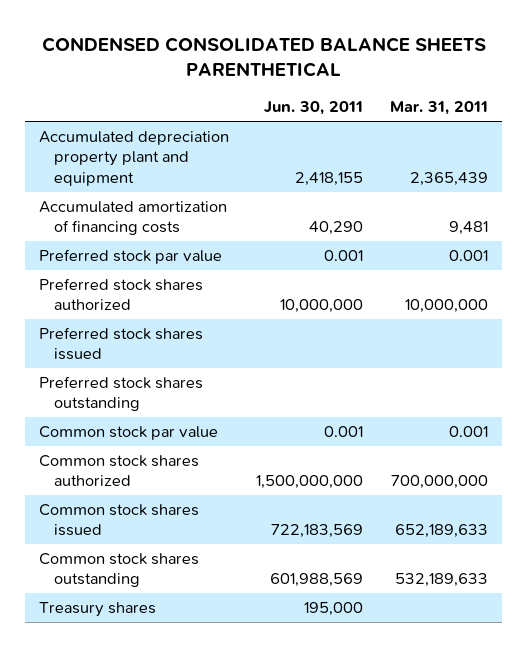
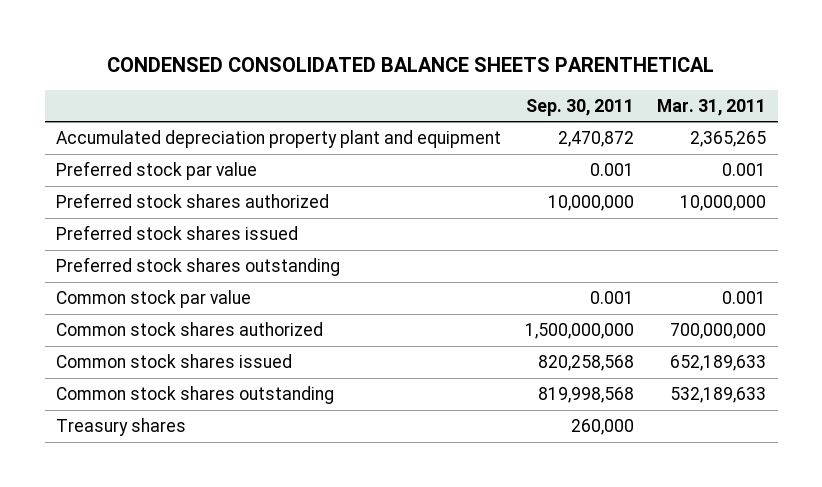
[264,101,364,116] Jun. 30, 2011 -> none
none -> [525,98,634,116] Sep. 30, 2011
[38,201,227,236] Accumulated amortization of financing costs -> none
[410,171,489,186] 2,365,439 -> [689,131,766,148] 2,365,265

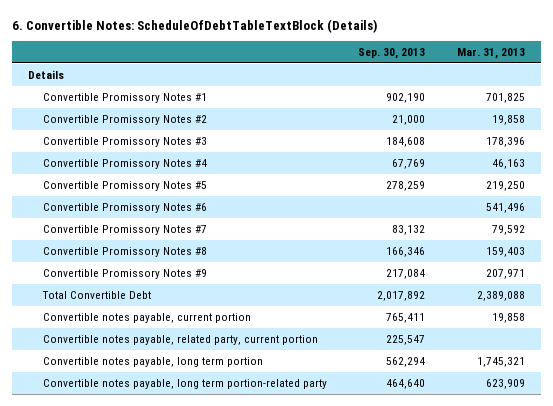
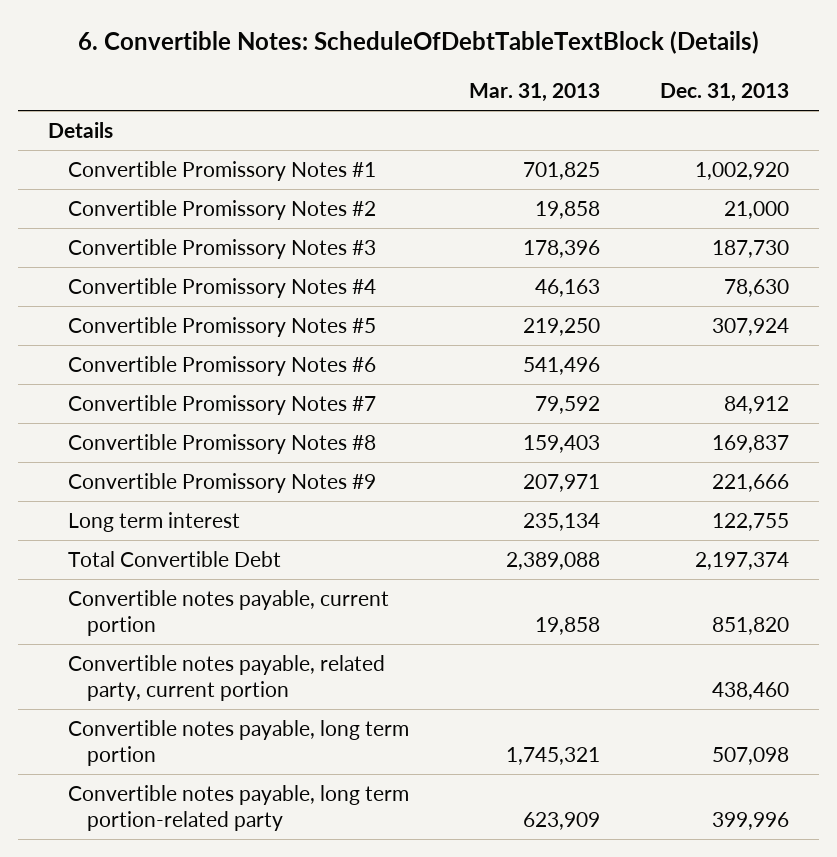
[358,48,426,60] Sep. 30, 2013 -> none
none -> [659,82,789,102] Dec. 31, 2013
none -> [67,512,240,533] Long term interest

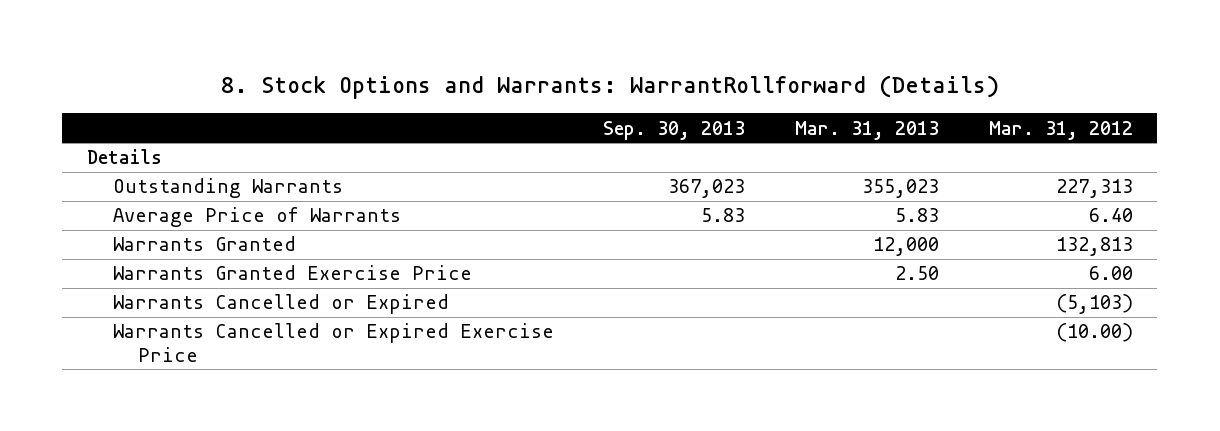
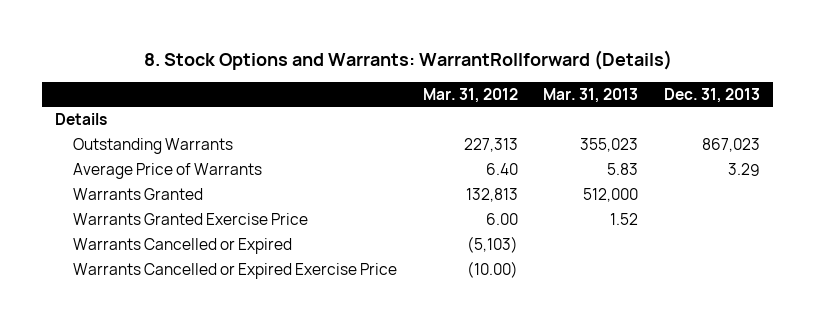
[603,120,746,140] Sep. 30, 2013 -> none
none -> [664,87,761,103] Dec. 31, 2013
[872,237,939,257] 12,000 -> [583,188,639,203] 512,000
[894,266,939,281] 2.50 -> [610,213,639,226] 1.52

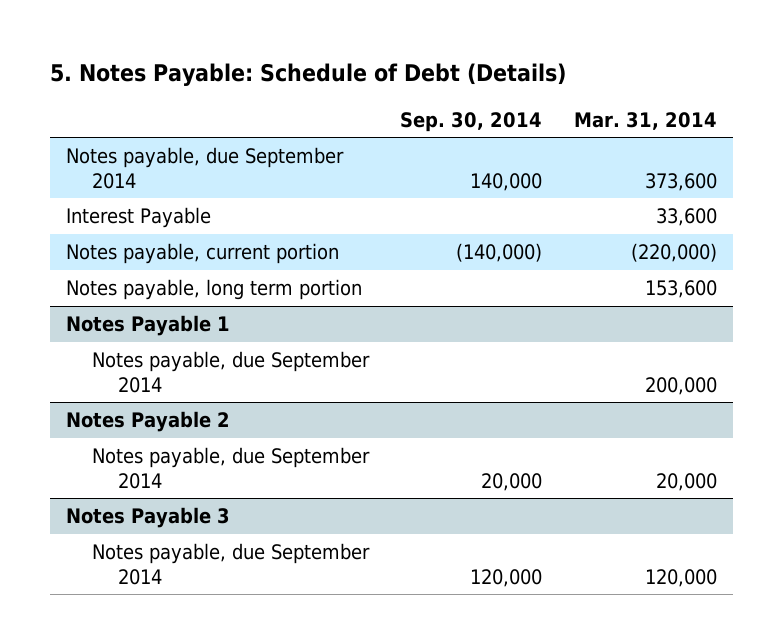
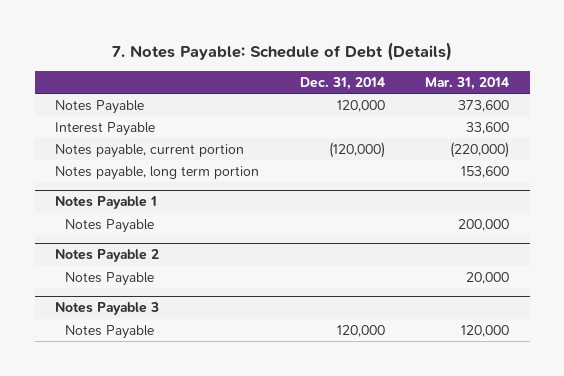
[50,63,567,87] 5. Notes Payable: Schedule of Debt (Details) -> [112,41,453,61] 7. Notes Payable: Schedule of Debt (Details)
[400,111,543,132] Sep. 30, 2014 -> none
none -> [299,76,385,90] Dec. 31, 2014
[66,147,345,189] Notes payable, due September 2014 -> [54,99,144,114] Notes Payable
[91,351,370,393] Notes payable, due September 2014 -> [65,218,155,233] Notes Payable
[91,447,370,489] Notes payable, due September 2014 -> [65,271,155,286] Notes Payable
[91,543,370,585] Notes payable, due September 2014 -> [65,324,155,339] Notes Payable

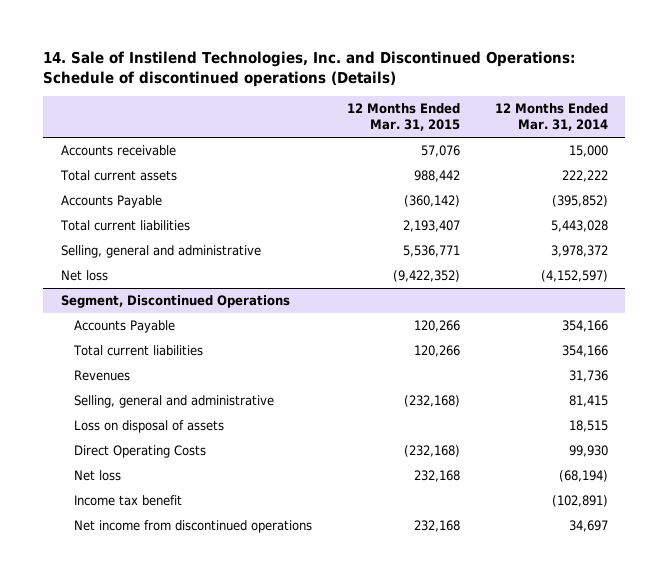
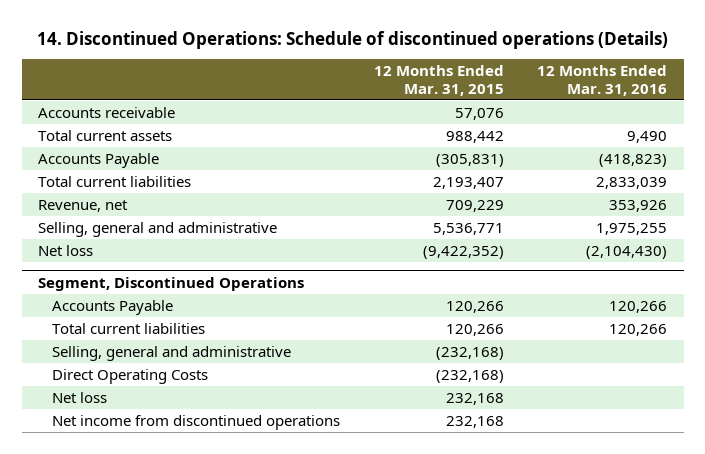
[43,51,576,88] 14. Sale of Instilend Technologies, Inc. and Discontinued Operations: Schedule of discontinued operations (Details) -> [36,30,668,49] 14. Discontinued Operations: Schedule of discontinued operations (Details)
[494,103,608,132] 12 Months Ended Mar. 31, 2014 -> none
none -> [536,65,667,96] 12 Months Ended Mar. 31, 2016
[403,195,460,208] (360,142) -> [435,153,504,167] (305,831)
none -> [38,199,129,212] Revenue, net
[73,370,130,382] Revenues -> none
[73,420,224,434] Loss on disposal of assets -> none
[73,495,182,507] Income tax benefit -> none

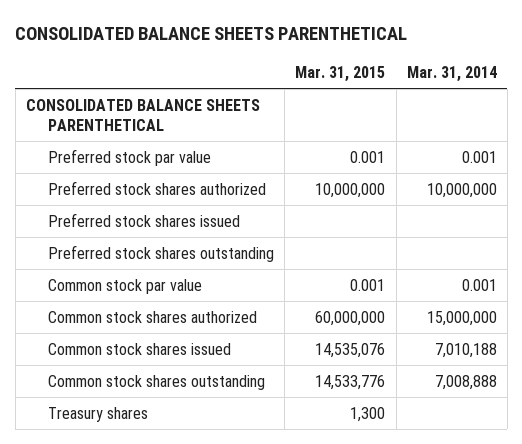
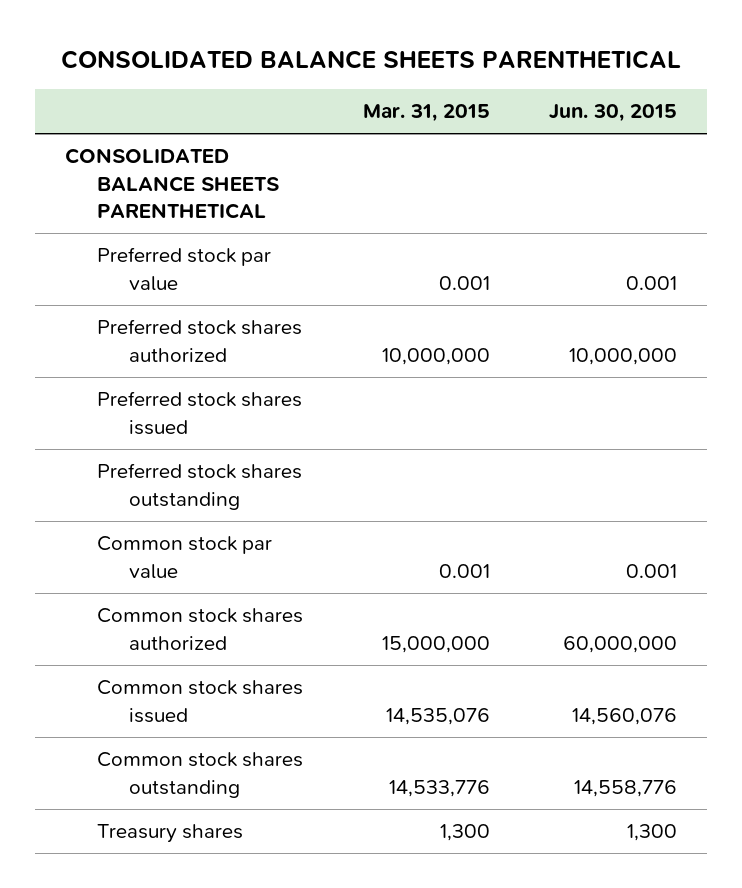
[406,66,497,83] Mar. 31, 2014 -> none
none -> [549,104,678,123] Jun. 30, 2015
[315,310,386,326] 60,000,000 -> [381,635,490,653] 15,000,000

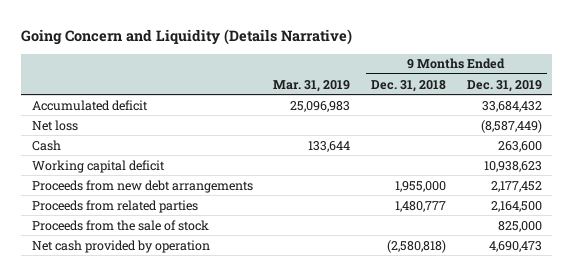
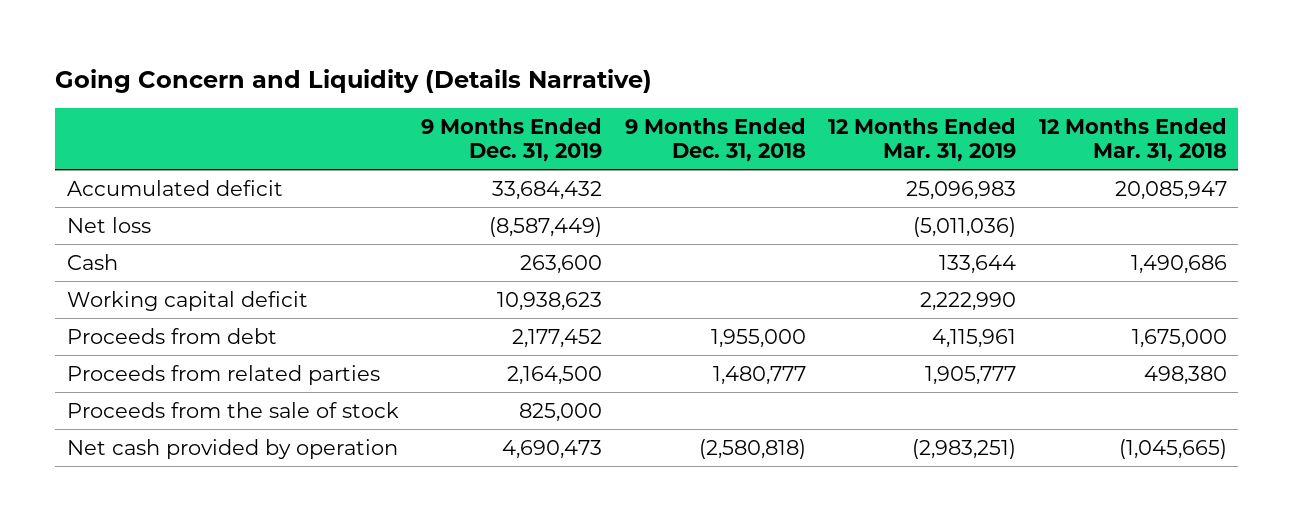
[273,79,351,92] Mar. 31, 2019 -> none
none -> [828,117,1017,163] 12 Months Ended Mar. 31, 2019
none -> [1038,117,1227,163] 12 Months Ended Mar. 31, 2018
[31,179,253,193] Proceeds from new debt arrangements -> [66,327,277,344] Proceeds from debt

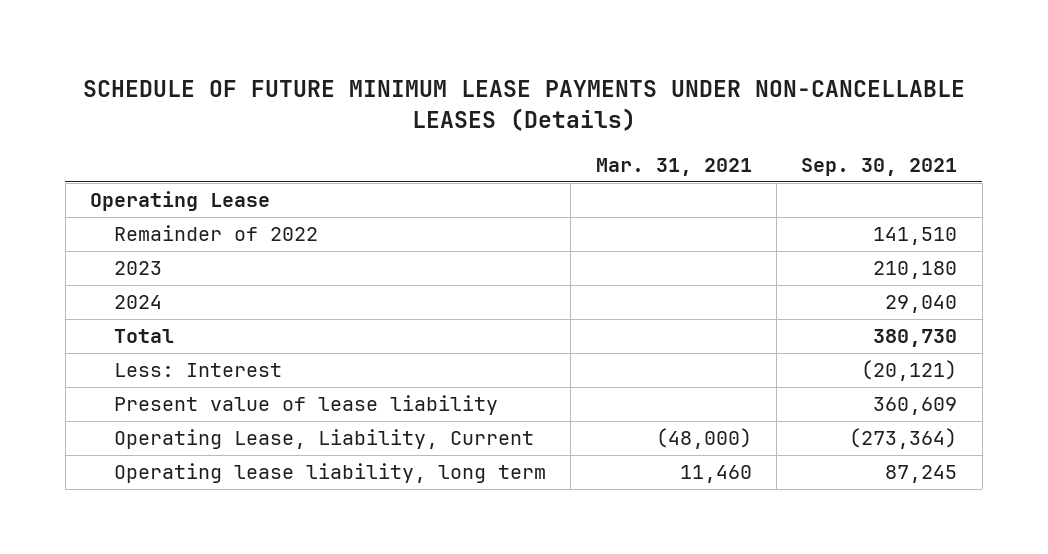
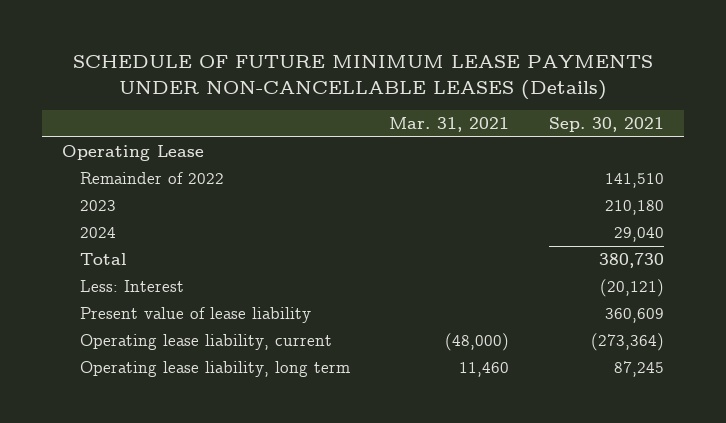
[113,429,534,450] Operating Lease, Liability, Current -> [79,334,332,351] Operating lease liability, current

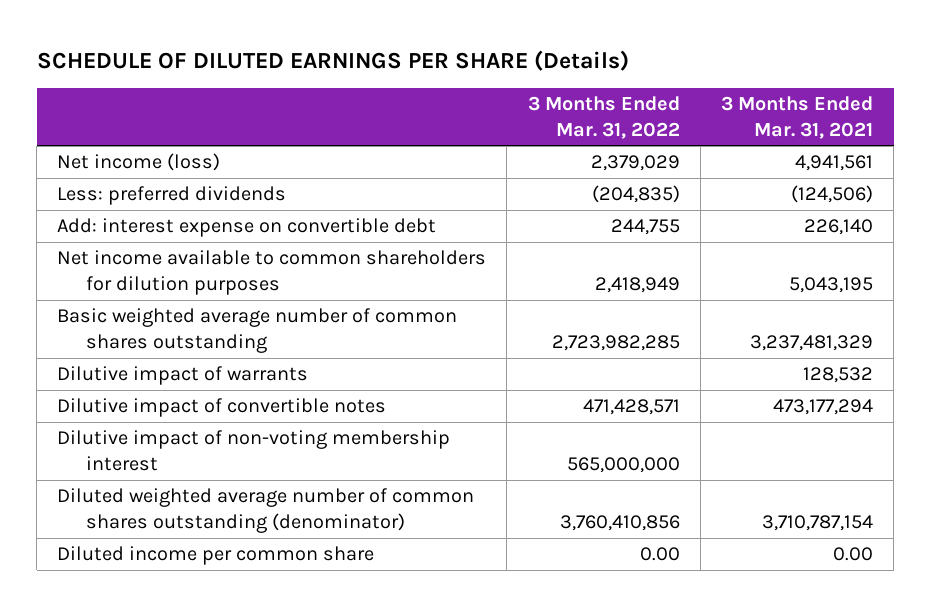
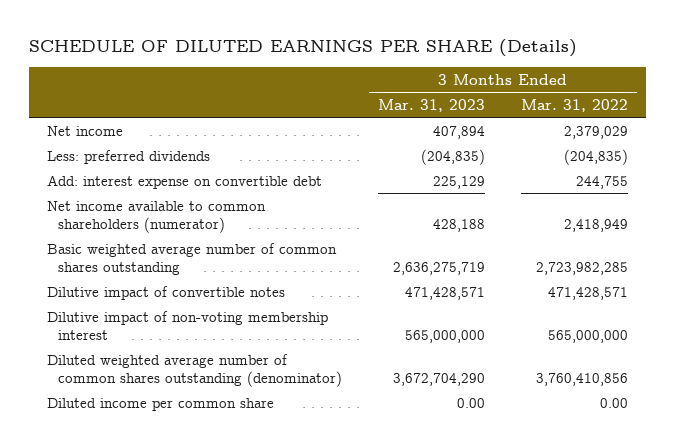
[721,95,874,139] 3 Months Ended Mar. 31, 2021 -> none
none -> [377,98,485,112] Mar. 31, 2023
[57,153,221,172] Net income (loss) -> [46,125,123,136] Net income
[57,250,487,296] Net income available to common shareholders for dilution purposes -> [46,200,266,234] Net income available to common shareholders (numerator)
[57,366,309,386] Dilutive impact of warrants -> none

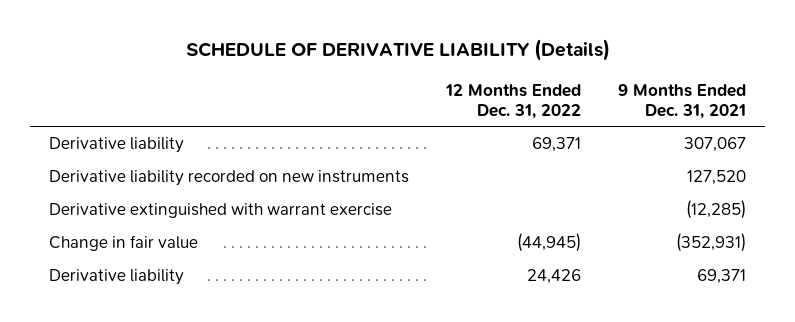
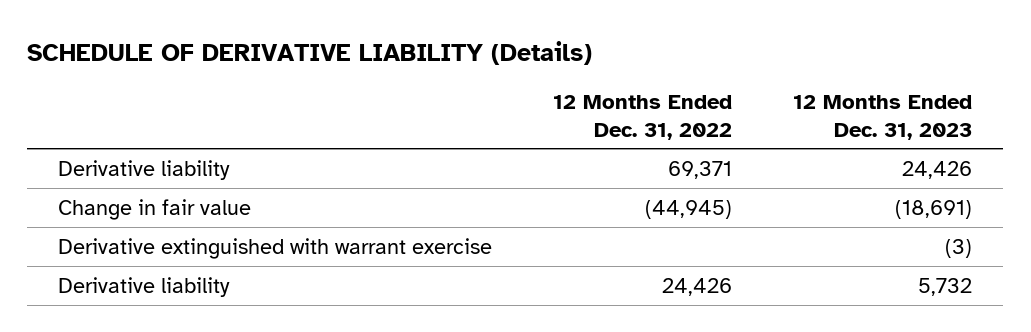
[618,83,747,119] 9 Months Ended Dec. 31, 2021 -> none
none -> [793,95,973,140] 12 Months Ended Dec. 31, 2023
[48,170,409,187] Derivative liability recorded on new instruments -> none
[48,203,392,219] Derivative extinguished with warrant exercise -> [58,237,493,259] Derivative extinguished with warrant exercise

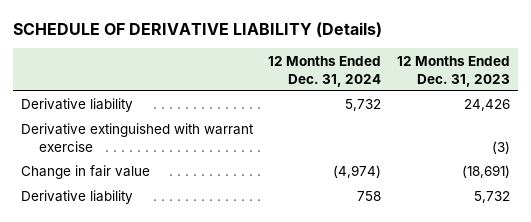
[553,95,733,140] 12 Months Ended Dec. 31, 2022 -> none
none -> [268,55,382,87] 12 Months Ended Dec. 31, 2024
[58,198,252,220] Change in fair value -> [21,165,151,180] Change in fair value

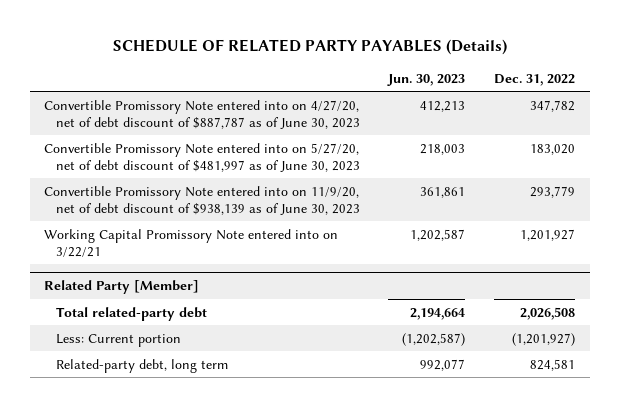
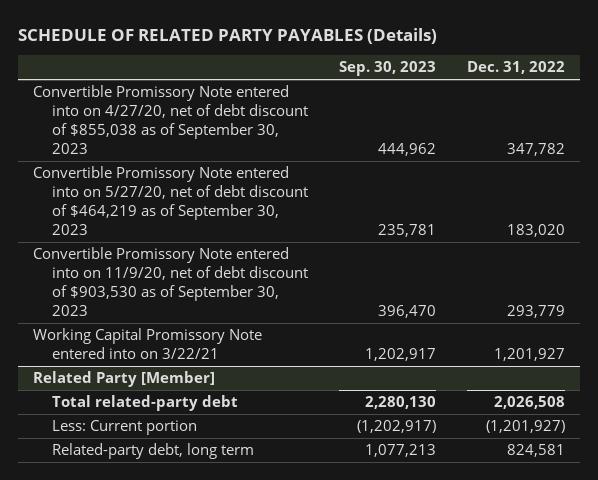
[387,73,466,86] Jun. 30, 2023 -> none
none -> [339,61,437,77] Sep. 30, 2023
[44,99,360,129] Convertible Promissory Note entered into on 4/27/20, net of debt discount of $887,787 as of June 30, 2023 -> [33,85,309,155] Convertible Promissory Note entered into on 4/27/20, net of debt discount of $855,038 as of September 30, 2023
[44,142,360,172] Convertible Promissory Note entered into on 5/27/20, net of debt discount of $481,997 as of June 30, 2023 -> [33,166,309,236] Convertible Promissory Note entered into on 5/27/20, net of debt discount of $464,219 as of September 30, 2023
[44,185,360,215] Convertible Promissory Note entered into on 11/9/20, net of debt discount of $938,139 as of June 30, 2023 -> [33,247,309,317] Convertible Promissory Note entered into on 11/9/20, net of debt discount of $903,530 as of September 30, 2023

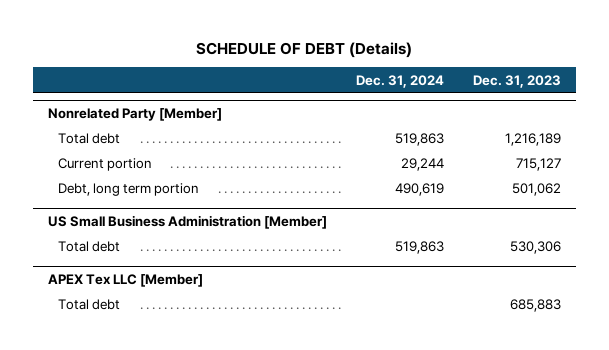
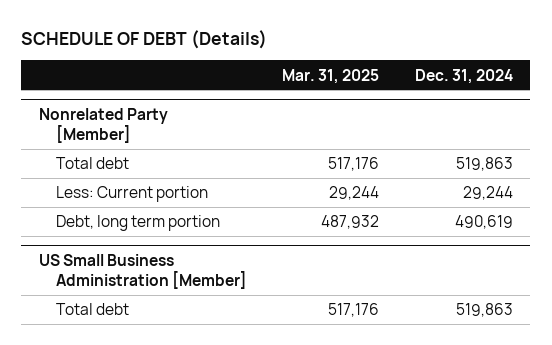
[473,74,562,88] Dec. 31, 2023 -> none
none -> [282,68,380,84] Mar. 31, 2025
[58,158,153,172] Current portion -> [56,186,209,203] Less: Current portion
[47,274,203,288] APEX Tex LLC [Member] -> none
[58,299,121,311] Total debt -> none

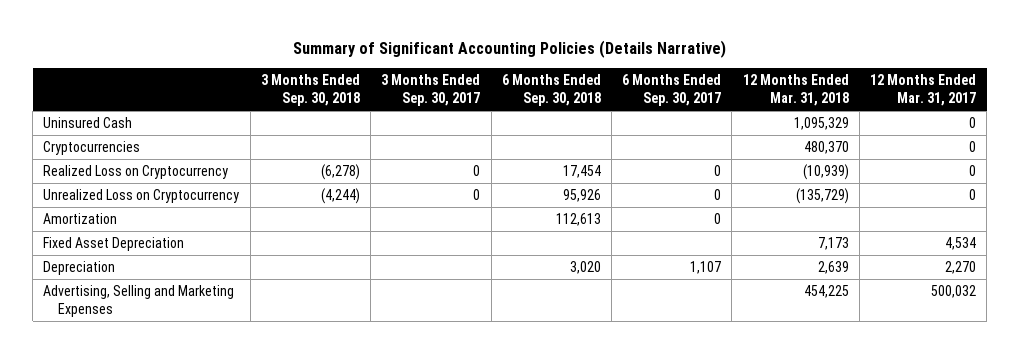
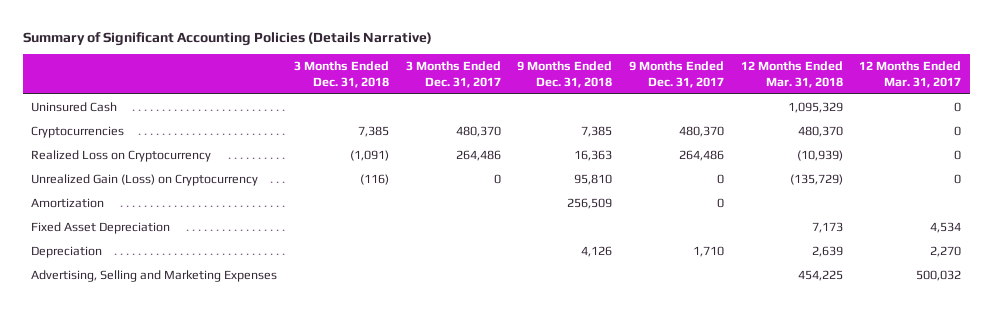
[260,74,360,107] 3 Months Ended Sep. 30, 2018 -> none
[381,74,481,107] 3 Months Ended Sep. 30, 2017 -> none
[501,74,601,107] 6 Months Ended Sep. 30, 2018 -> none
[622,74,722,107] 6 Months Ended Sep. 30, 2017 -> none
none -> [293,61,389,88] 3 Months Ended Dec. 31, 2018
none -> [405,61,501,88] 3 Months Ended Dec. 31, 2017
none -> [517,61,613,88] 9 Months Ended Dec. 31, 2018
none -> [628,61,724,88] 9 Months Ended Dec. 31, 2017
[43,188,240,203] Unrealized Loss on Cryptocurrency -> [31,173,259,186] Unrealized Gain (Loss) on Cryptocurrency

